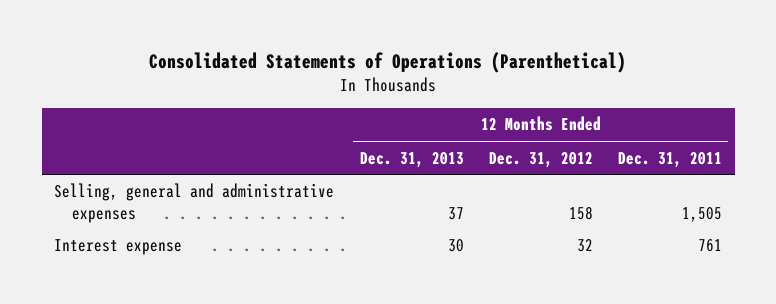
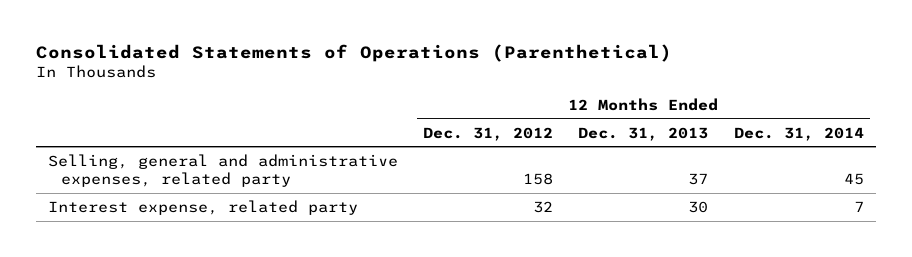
[618,151,723,168] Dec. 31, 2011 -> none
none -> [733,126,864,141] Dec. 31, 2014
[54,183,335,223] Selling, general and administrative expenses -> [48,153,399,187] Selling, general and administrative expenses, related party
[54,239,183,256] Interest expense -> [48,199,359,215] Interest expense, related party

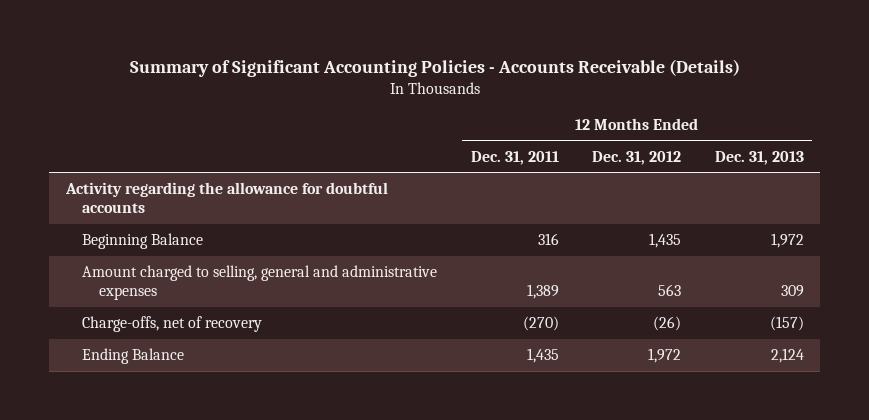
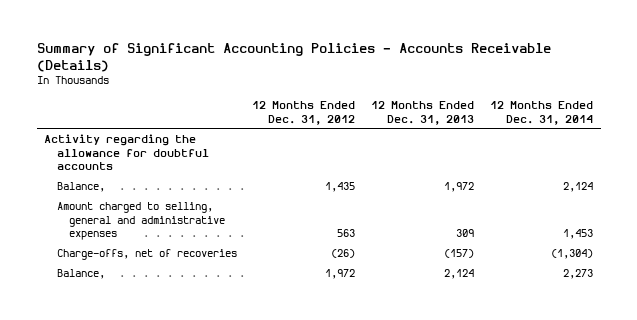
[470,151,559,166] Dec. 31, 2011 -> none
none -> [489,100,593,125] 12 Months Ended Dec. 31, 2014
[82,233,204,250] Beginning Balance -> [56,181,105,192] Balance,
[82,316,263,333] Charge-offs, net of recovery -> [56,248,237,260] Charge-offs, net of recoveries
[82,348,185,365] Ending Balance -> [56,268,105,279] Balance,

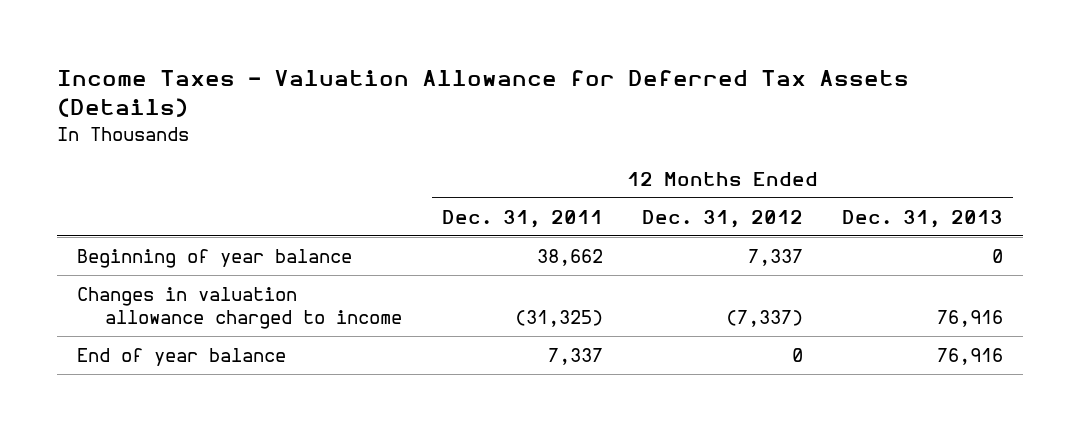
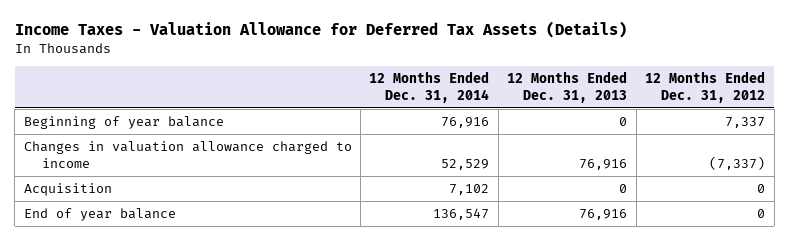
[441,209,603,228] Dec. 31, 2011 -> none
none -> [369,71,490,103] 12 Months Ended Dec. 31, 2014
none -> [23,183,112,197] Acquisition

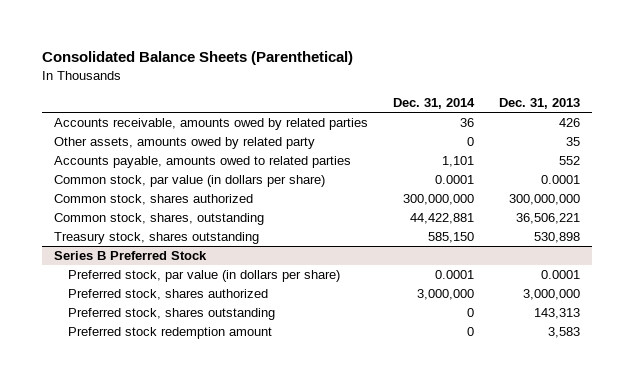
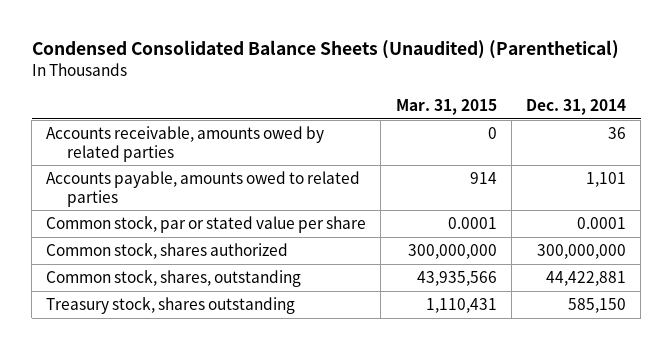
[41,51,353,66] Consolidated Balance Sheets (Parenthetical) -> [31,40,619,60] Condensed Consolidated Balance Sheets (Unaudited) (Parenthetical)
[498,98,580,110] Dec. 31, 2013 -> none
none -> [395,98,497,115] Mar. 31, 2015
[54,136,316,149] Other assets, amounts owed by related party -> none
[54,174,326,187] Common stock, par value (in dollars per share) -> [46,216,367,234] Common stock, par or stated value per share
[54,250,208,260] Series B Preferred Stock -> none
[67,269,340,282] Preferred stock, par value (in dollars per share) -> none
[67,288,268,300] Preferred stock, shares authorized -> none
[67,307,275,320] Preferred stock, shares outstanding -> none
[67,326,272,339] Preferred stock redemption amount -> none

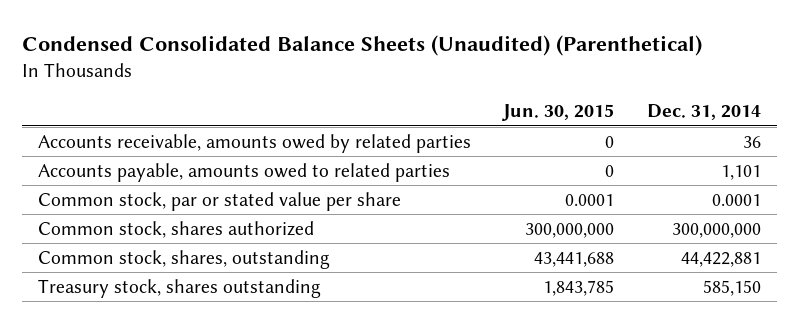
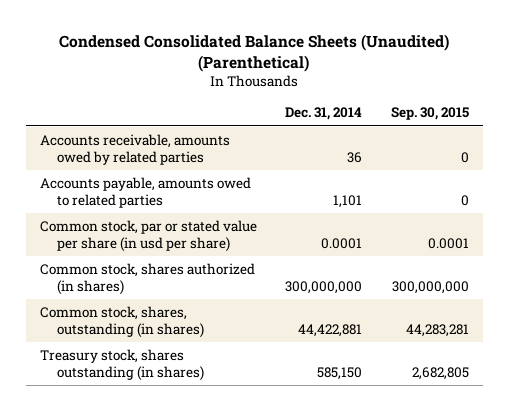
[502,104,615,122] Jun. 30, 2015 -> none
none -> [390,107,469,121] Sep. 30, 2015
[37,191,401,211] Common stock, par or stated value per share -> [39,219,257,252] Common stock, par or stated value per share (in usd per share)
[37,220,314,238] Common stock, shares authorized -> [39,262,255,295] Common stock, shares authorized (in shares)
[37,249,330,269] Common stock, shares, outstanding -> [39,305,204,338] Common stock, shares, outstanding (in shares)
[37,278,321,298] Treasury stock, shares outstanding -> [39,348,204,381] Treasury stock, shares outstanding (in shares)

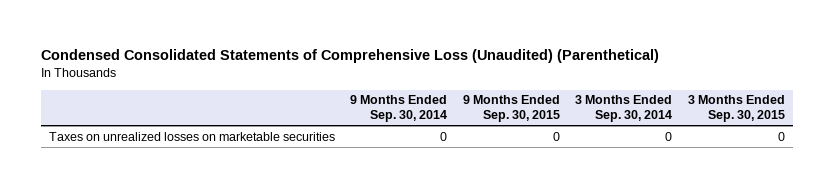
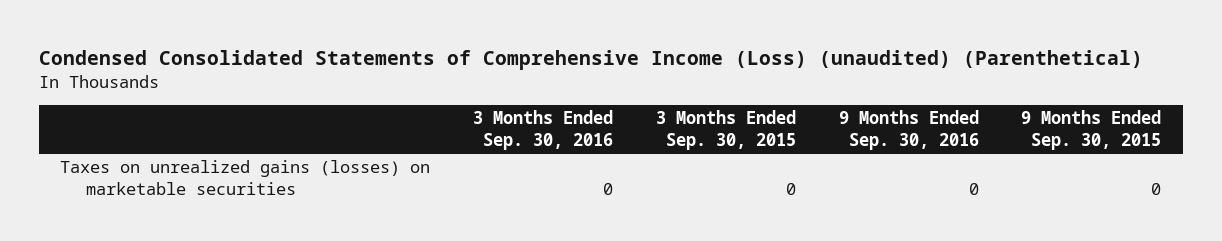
[40,49,659,64] Condensed Consolidated Statements of Comprehensive Loss (Unaudited) (Parenthetical) -> [38,50,1143,71] Condensed Consolidated Statements of Comprehensive Income (Loss) (unaudited) (Parenthetical)
[350,95,448,122] 9 Months Ended Sep. 30, 2014 -> none
[575,95,673,122] 3 Months Ended Sep. 30, 2014 -> none
none -> [472,110,613,151] 3 Months Ended Sep. 30, 2016
none -> [838,110,979,151] 9 Months Ended Sep. 30, 2016
[48,131,335,141] Taxes on unrealized losses on marketable securities -> [60,160,431,196] Taxes on unrealized gains (losses) on marketable securities

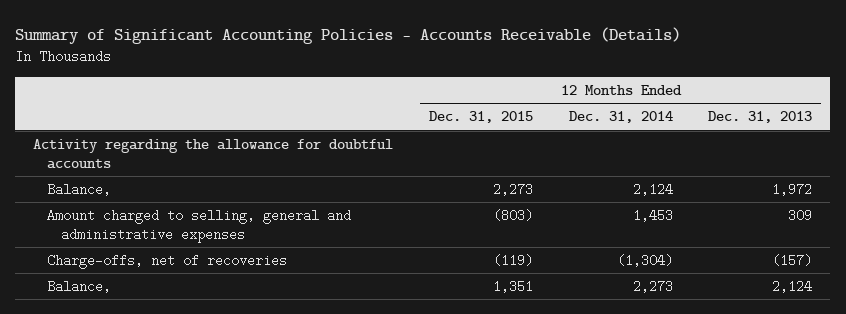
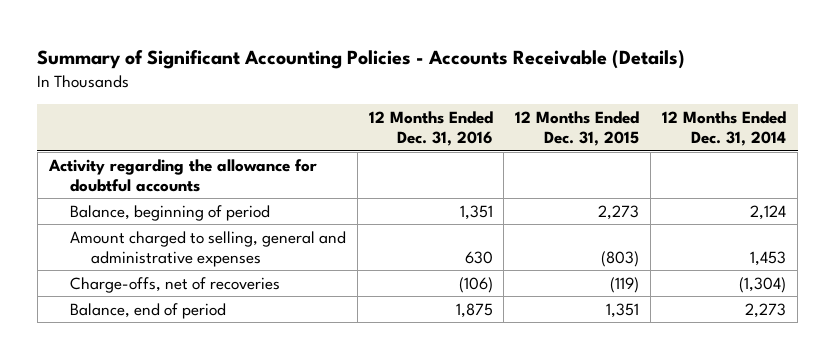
[708,111,813,124] Dec. 31, 2013 -> none
none -> [368,111,493,147] 12 Months Ended Dec. 31, 2016
[47,183,112,197] Balance, -> [69,204,270,221] Balance, beginning of period
[47,280,112,294] Balance, -> [69,302,226,319] Balance, end of period

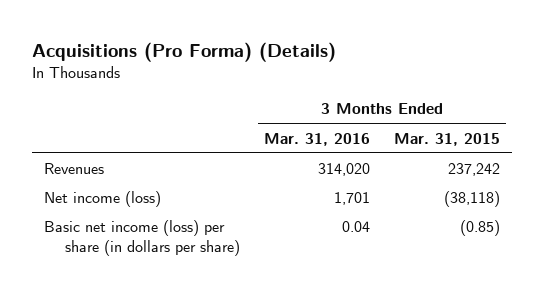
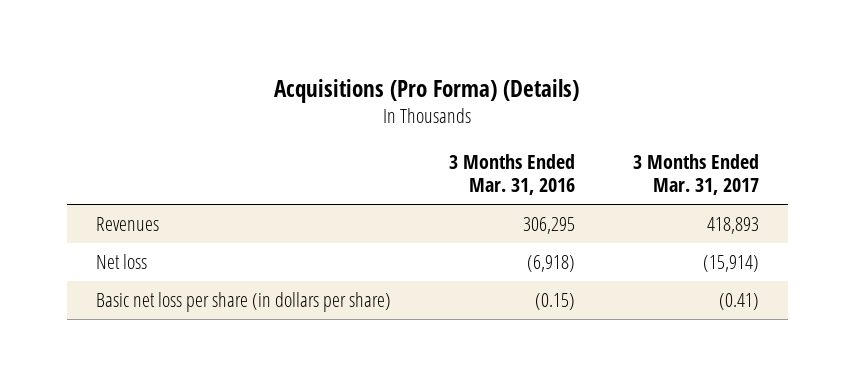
[393,132,500,146] Mar. 31, 2015 -> none
none -> [633,153,760,196] 3 Months Ended Mar. 31, 2017
[317,163,370,177] 314,020 -> [522,216,575,234] 306,295
[43,191,161,208] Net income (loss) -> [95,253,147,269] Net loss
[333,192,370,206] 1,701 -> [526,254,575,272] (6,918)
[43,220,241,257] Basic net income (loss) per share (in dollars per share) -> [95,291,391,312] Basic net loss per share (in dollars per share)
[341,221,370,233] 0.04 -> [534,292,575,310] (0.15)

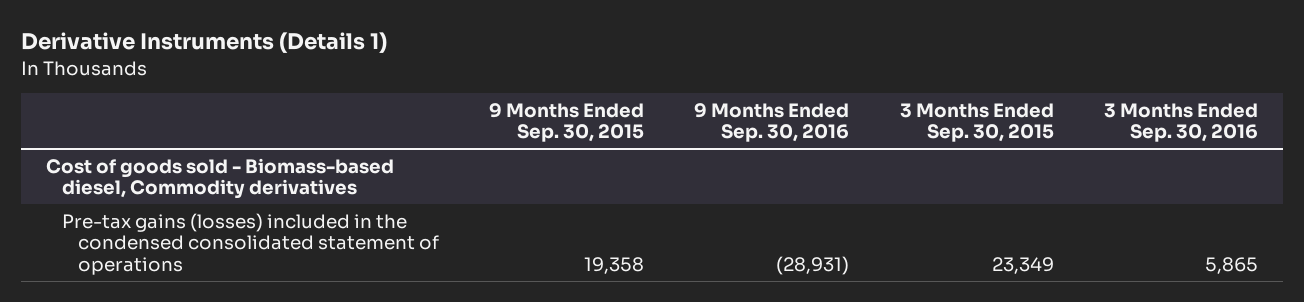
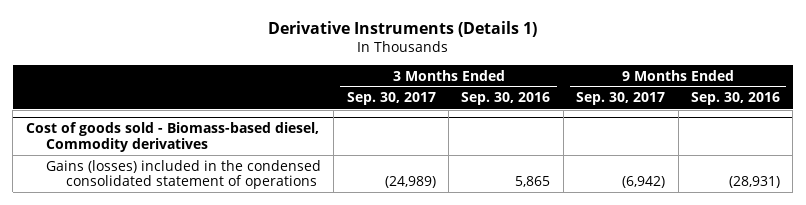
[489,102,645,143] 9 Months Ended Sep. 30, 2015 -> none
[899,102,1054,143] 3 Months Ended Sep. 30, 2015 -> none
none -> [346,92,436,106] Sep. 30, 2017
none -> [576,92,666,106] Sep. 30, 2017
[61,212,439,275] Pre-tax gains (losses) included in the condensed consolidated statement of operations -> [45,159,321,190] Gains (losses) included in the condensed consolidated statement of operations

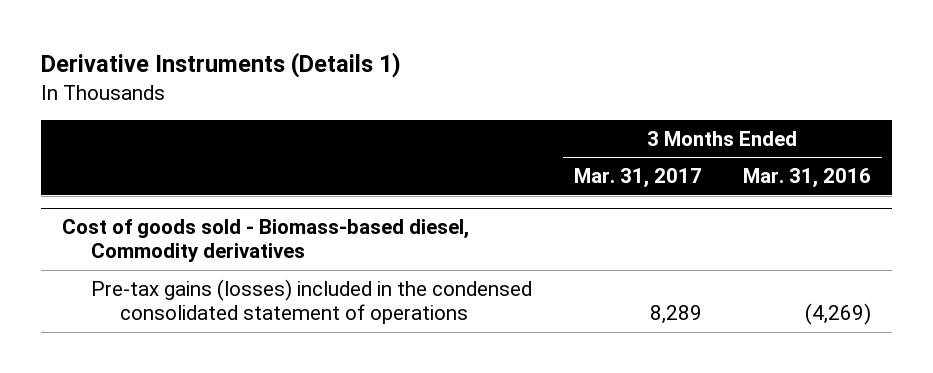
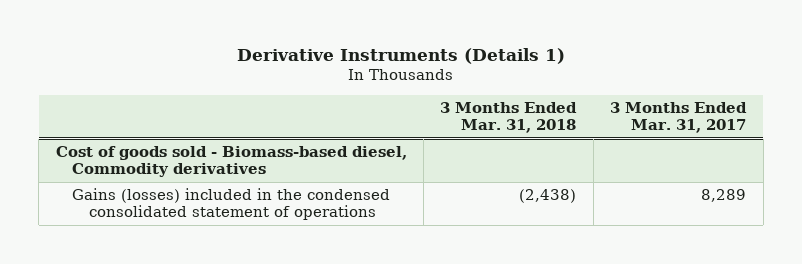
[743,168,872,189] Mar. 31, 2016 -> none
none -> [440,102,578,134] 3 Months Ended Mar. 31, 2018
[90,278,532,325] Pre-tax gains (losses) included in the condensed consolidated statement of operations -> [72,188,391,221] Gains (losses) included in the condensed consolidated statement of operations

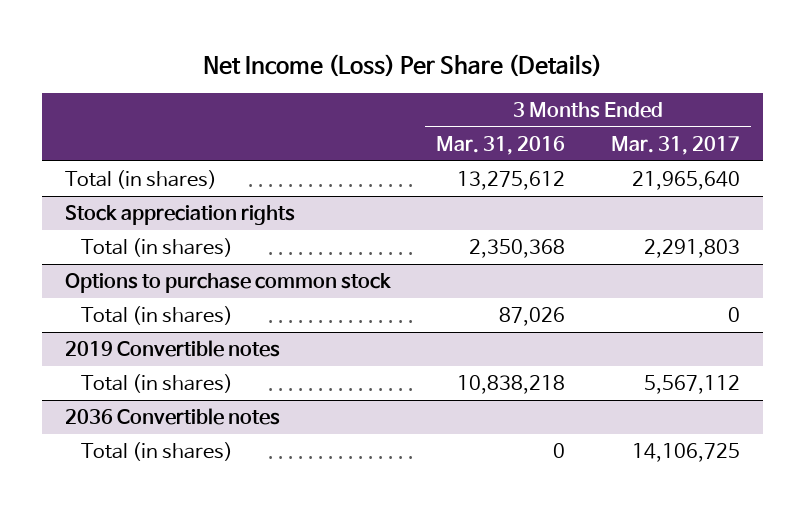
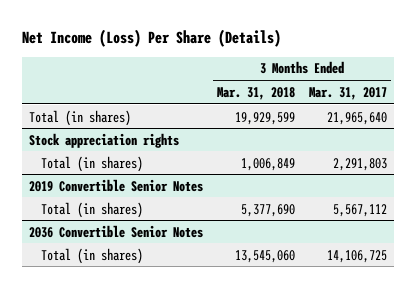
[436,135,566,155] Mar. 31, 2016 -> none
none -> [216,86,295,100] Mar. 31, 2018
[64,273,391,294] Options to purchase common stock -> none
[81,306,234,326] Total (in shares) -> none
[64,340,280,358] 2019 Convertible notes -> [28,178,203,192] 2019 Convertible Senior Notes
[64,408,280,426] 2036 Convertible notes -> [28,224,203,238] 2036 Convertible Senior Notes

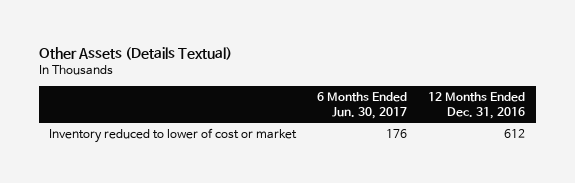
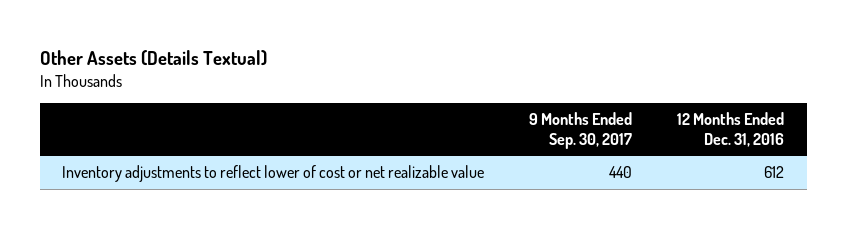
[317,92,408,119] 6 Months Ended Jun. 30, 2017 -> none
none -> [529,111,633,149] 9 Months Ended Sep. 30, 2017
[49,128,298,144] Inventory reduced to lower of cost or market -> [62,165,485,183] Inventory adjustments to reflect lower of cost or net realizable value

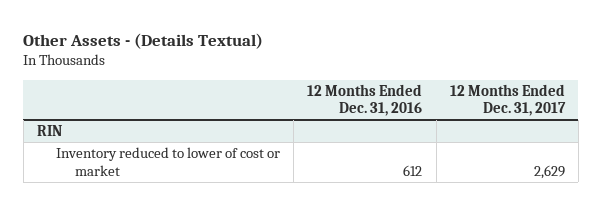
[39,49,267,66] Other Assets (Details Textual) -> [23,32,264,49] Other Assets - (Details Textual)
[529,111,633,149] 9 Months Ended Sep. 30, 2017 -> none
none -> [449,83,566,117] 12 Months Ended Dec. 31, 2017
none -> [36,124,62,136] RIN
[62,165,485,183] Inventory adjustments to reflect lower of cost or net realizable value -> [56,146,281,176] Inventory reduced to lower of cost or market

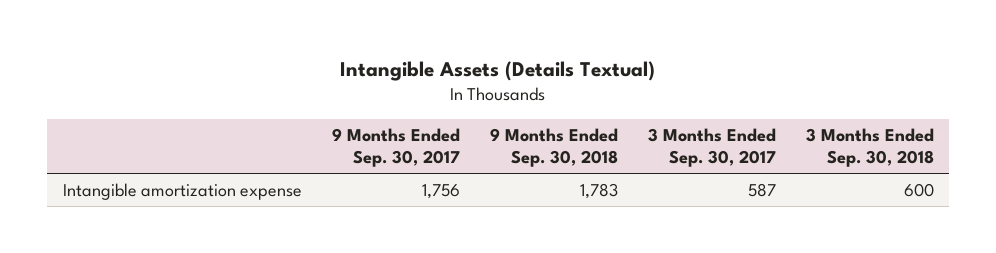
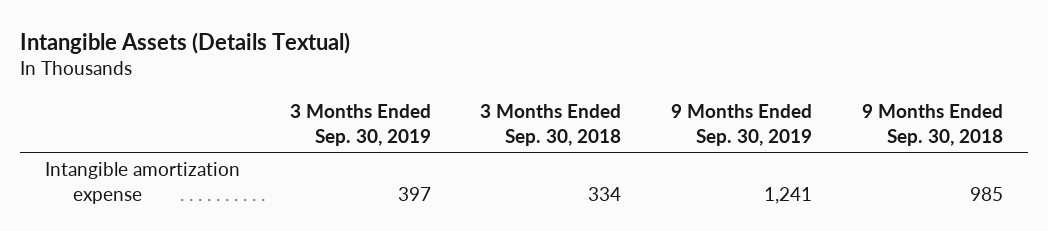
[331,127,460,168] 9 Months Ended Sep. 30, 2017 -> none
[647,127,776,168] 3 Months Ended Sep. 30, 2017 -> none
none -> [289,103,431,146] 3 Months Ended Sep. 30, 2019
none -> [671,103,813,146] 9 Months Ended Sep. 30, 2019
[579,182,618,199] 1,783 -> [969,187,1003,202] 985
[903,182,934,197] 600 -> [588,187,622,202] 334

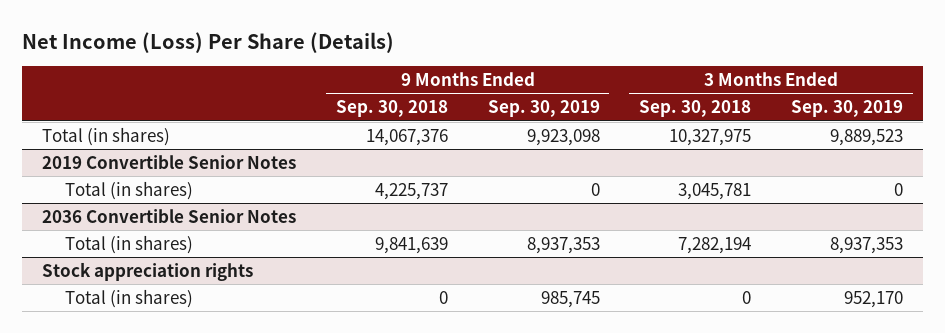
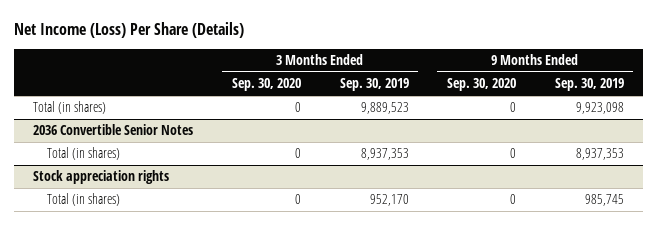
[335,100,448,118] Sep. 30, 2018 -> none
[639,100,752,118] Sep. 30, 2018 -> none
none -> [231,78,301,92] Sep. 30, 2020
none -> [447,78,517,92] Sep. 30, 2020
[42,154,297,169] 2019 Convertible Senior Notes -> none
[65,180,194,200] Total (in shares) -> none

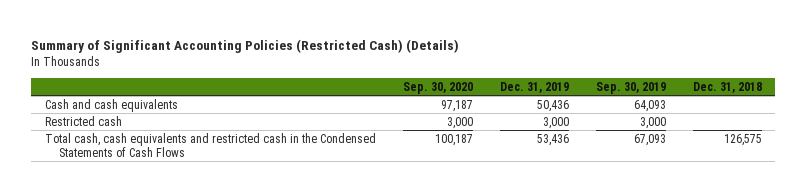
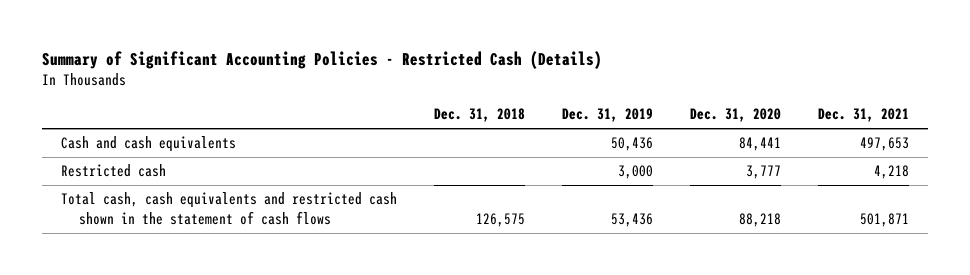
[31,38,460,53] Summary of Significant Accounting Policies (Restricted Cash) (Details) -> [42,51,603,70] Summary of Significant Accounting Policies - Restricted Cash (Details)
[402,81,473,94] Sep. 30, 2020 -> none
[595,81,666,94] Sep. 30, 2019 -> none
none -> [690,108,782,123] Dec. 31, 2020
none -> [818,108,910,123] Dec. 31, 2021
[44,132,376,157] Total cash, cash equivalents and restricted cash in the Condensed Statements of Cash Flows -> [60,192,397,225] Total cash, cash equivalents and restricted cash shown in the statement of cash flows

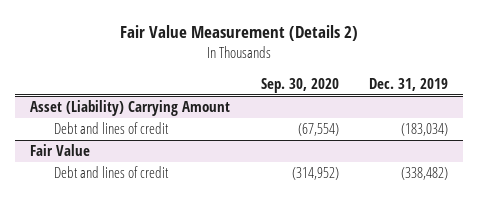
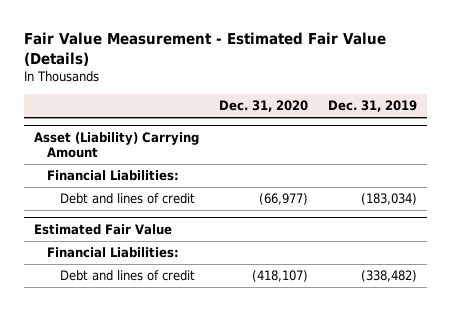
[120,25,359,42] Fair Value Measurement (Details 2) -> [24,32,387,66] Fair Value Measurement - Estimated Fair Value (Details)
[260,78,339,94] Sep. 30, 2020 -> none
none -> [219,100,309,113] Dec. 31, 2020
none -> [47,170,180,182] Financial Liabilities:
[30,144,91,157] Fair Value -> [34,223,173,235] Estimated Fair Value
none -> [47,247,180,259] Financial Liabilities:

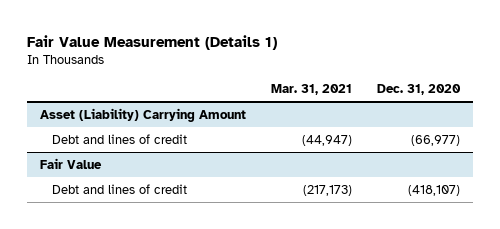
[24,32,387,66] Fair Value Measurement - Estimated Fair Value (Details) -> [27,34,278,50] Fair Value Measurement (Details 1)
[328,100,418,113] Dec. 31, 2019 -> none
none -> [271,84,353,96] Mar. 31, 2021
[47,170,180,182] Financial Liabilities: -> none
[47,247,180,259] Financial Liabilities: -> none
[34,223,173,235] Estimated Fair Value -> [39,157,102,169] Fair Value

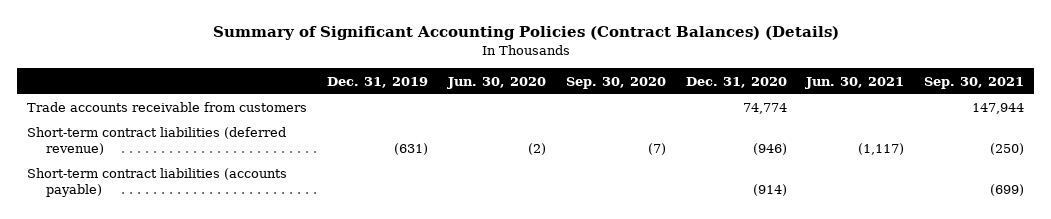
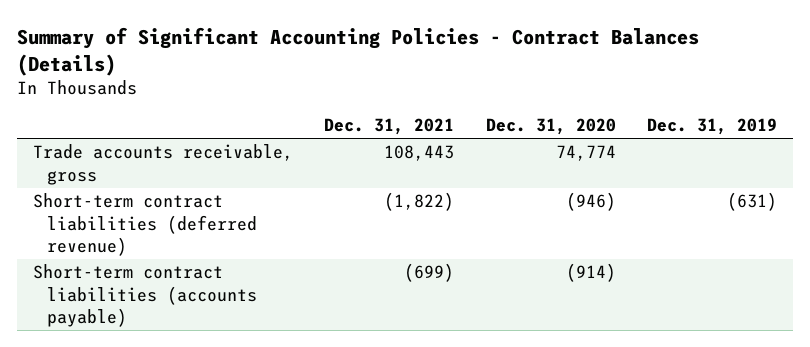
[212,26,839,41] Summary of Significant Accounting Policies (Contract Balances) (Details) -> [17,27,700,76] Summary of Significant Accounting Policies - Contract Balances (Details)
[446,76,546,89] Jun. 30, 2020 -> none
[565,76,666,89] Sep. 30, 2020 -> none
[805,76,905,89] Jun. 30, 2021 -> none
[924,76,1025,89] Sep. 30, 2021 -> none
none -> [324,118,455,136] Dec. 31, 2021
[27,102,308,113] Trade accounts receivable from customers -> [32,144,293,185] Trade accounts receivable, gross

